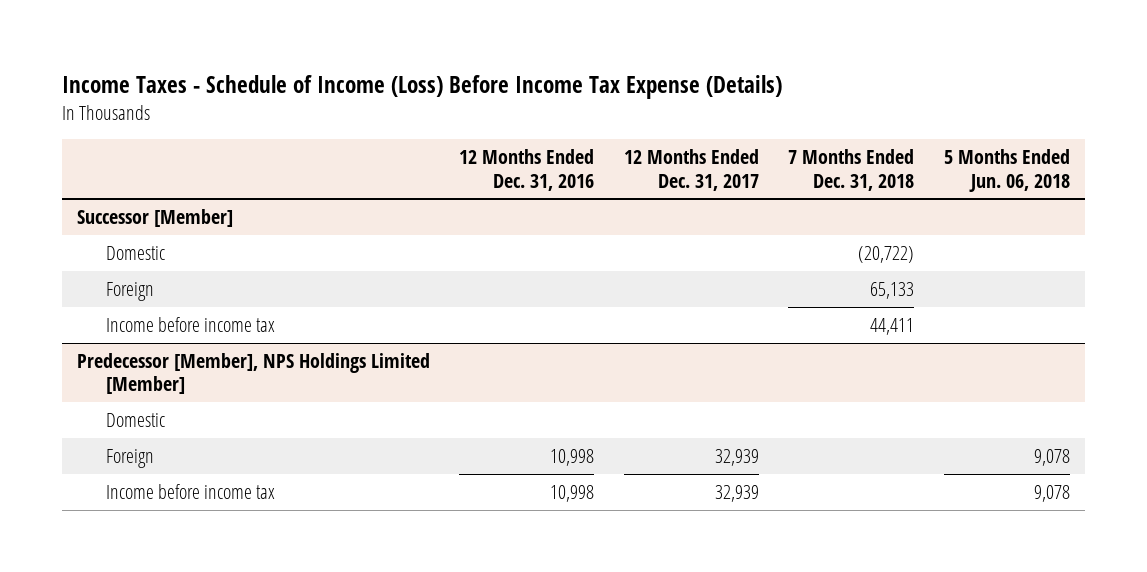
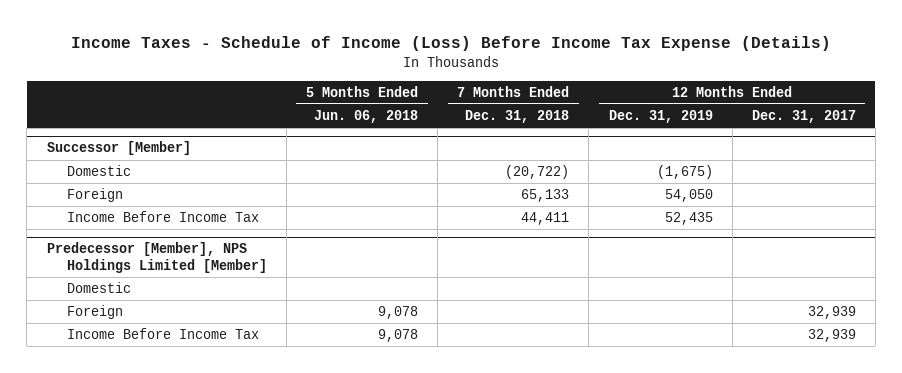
[459,149,595,191] 12 Months Ended Dec. 31, 2016 -> none
none -> [608,110,713,124] Dec. 31, 2019
[105,316,275,332] Income before income tax -> [66,211,259,223] Income Before Income Tax
[105,483,275,499] Income before income tax -> [66,328,259,340] Income Before Income Tax

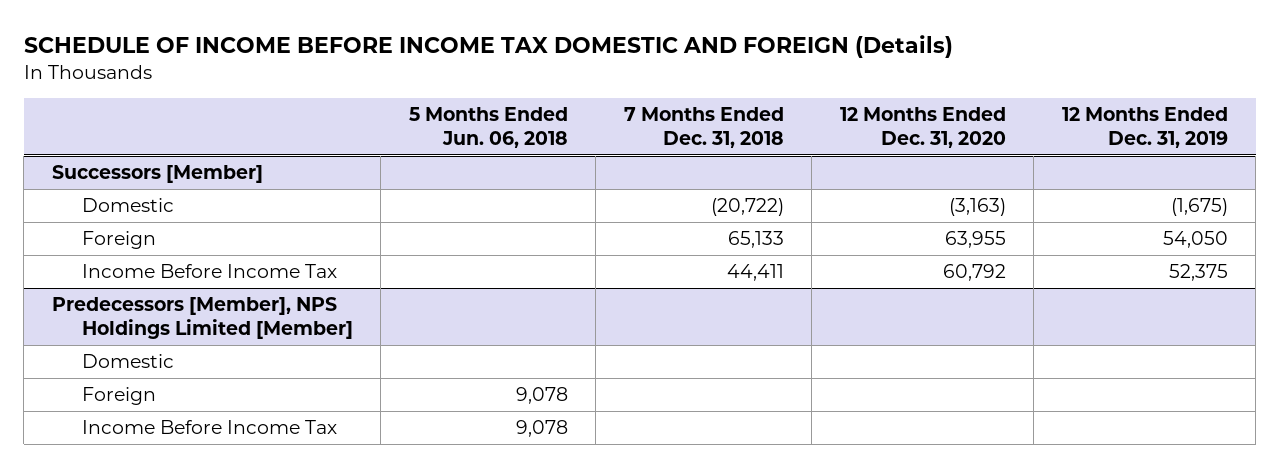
[71,36,832,52] Income Taxes - Schedule of Income (Loss) Before Income Tax Expense (Details) -> [23,35,953,59] SCHEDULE OF INCOME BEFORE INCOME TAX DOMESTIC AND FOREIGN (Details)
[751,110,856,124] Dec. 31, 2017 -> none
none -> [839,106,1006,148] 12 Months Ended Dec. 31, 2020
[46,141,191,156] Successor [Member] -> [51,165,263,184] Successors [Member]
[664,212,713,226] 52,435 -> [1168,264,1228,282] 52,375
[46,242,267,273] Predecessor [Member], NPS Holdings Limited [Member] -> [51,297,353,340] Predecessors [Member], NPS Holdings Limited [Member]

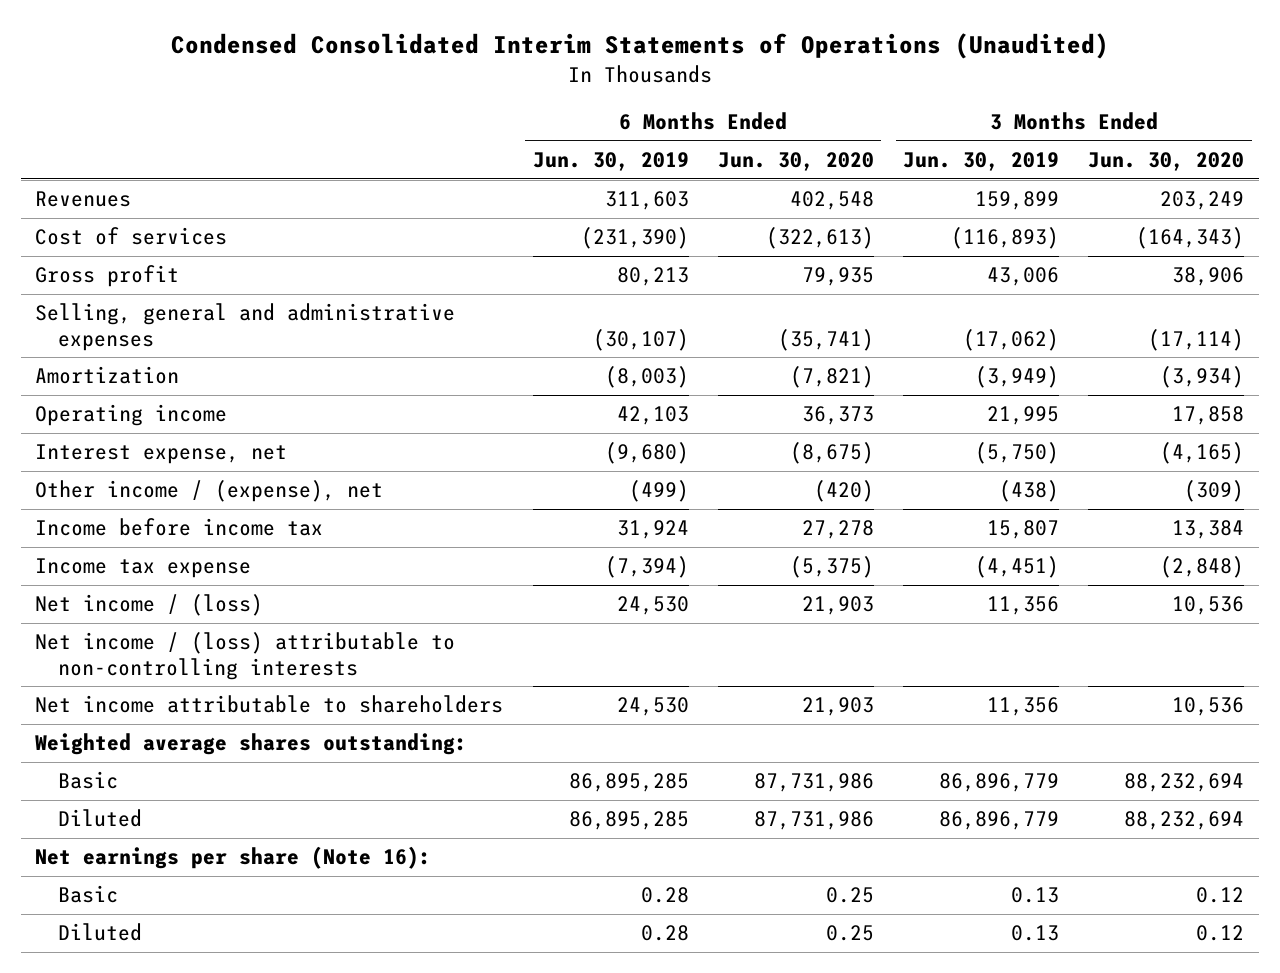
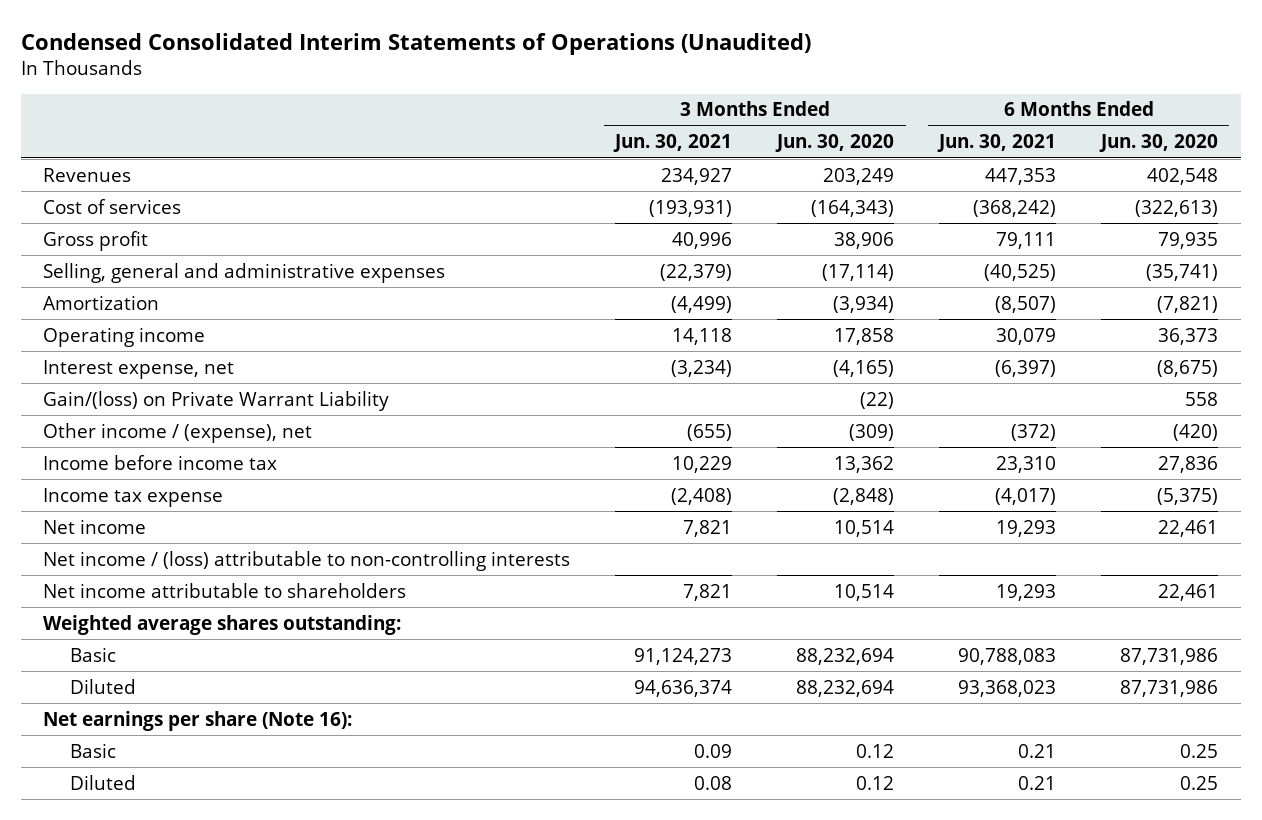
[532,152,689,172] Jun. 30, 2019 -> none
[903,152,1060,172] Jun. 30, 2019 -> none
none -> [613,134,733,153] Jun. 30, 2021
none -> [937,134,1057,153] Jun. 30, 2021
none -> [43,390,390,411] Gain/(loss) on Private Warrant Liability
[801,520,874,540] 27,278 -> [1158,455,1219,473] 27,836
[1172,520,1245,540] 13,384 -> [834,455,895,473] 13,362
[35,594,264,617] Net income / (loss) -> [43,518,147,534] Net income
[801,596,874,616] 21,903 -> [1158,519,1219,537] 22,461
[1172,596,1245,616] 10,536 -> [834,519,895,537] 10,514
[801,697,874,717] 21,903 -> [1158,583,1219,601] 22,461
[1172,697,1245,717] 10,536 -> [834,583,895,601] 10,514

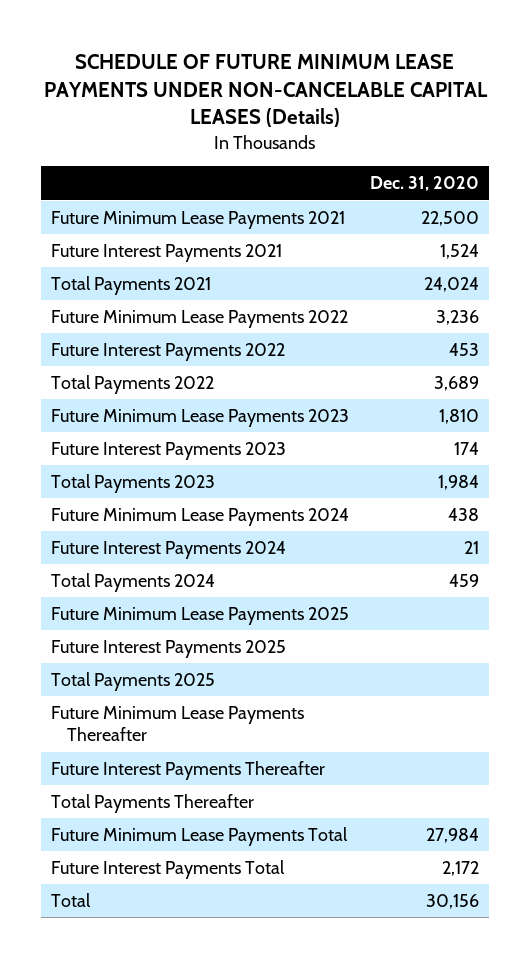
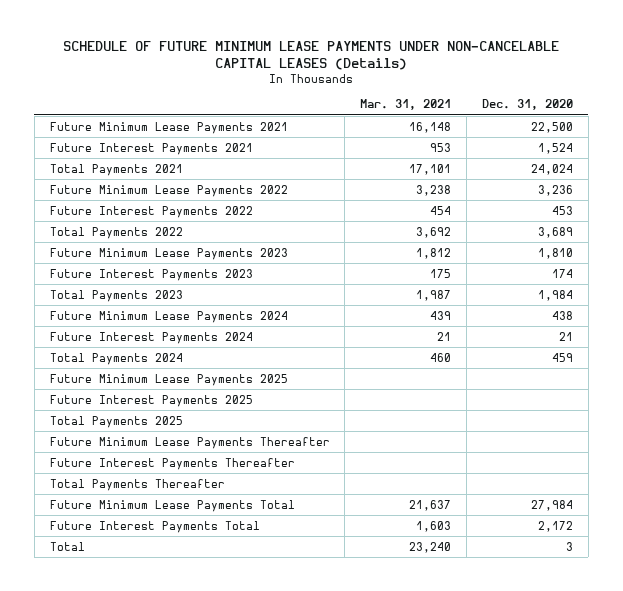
none -> [360,99,452,111] Mar. 31, 2021
[425,893,479,909] 30,156 -> [566,541,574,551] 3

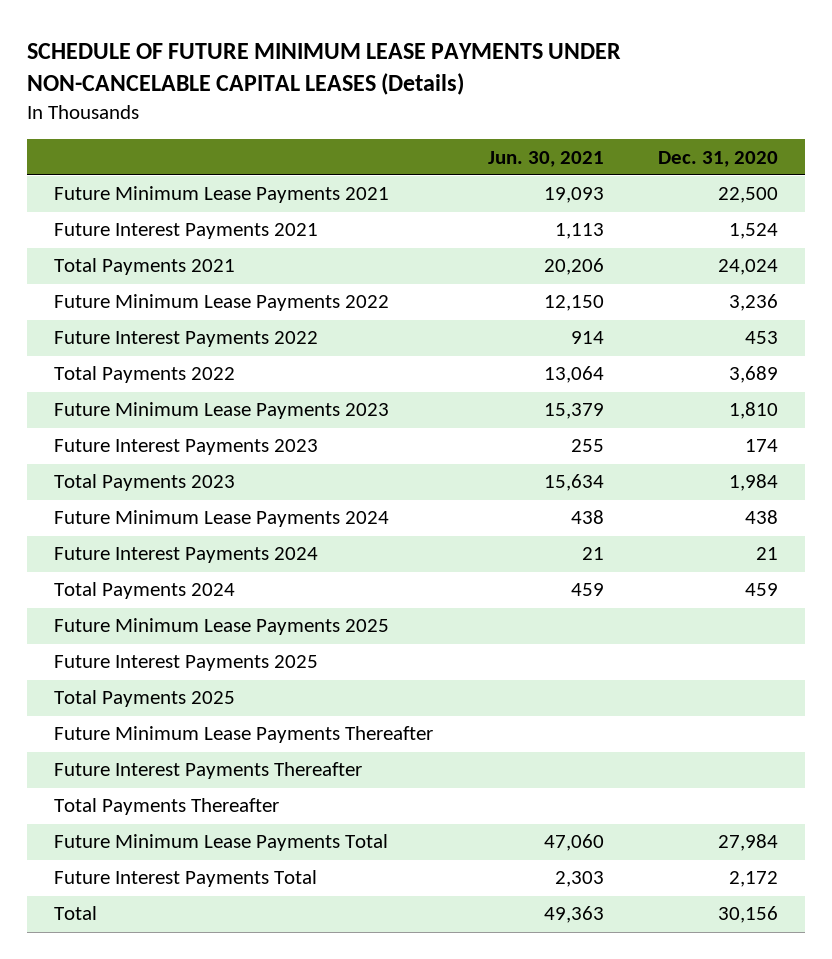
[360,99,452,111] Mar. 31, 2021 -> none
none -> [487,150,604,167] Jun. 30, 2021
[566,541,574,551] 3 -> [717,906,778,924] 30,156

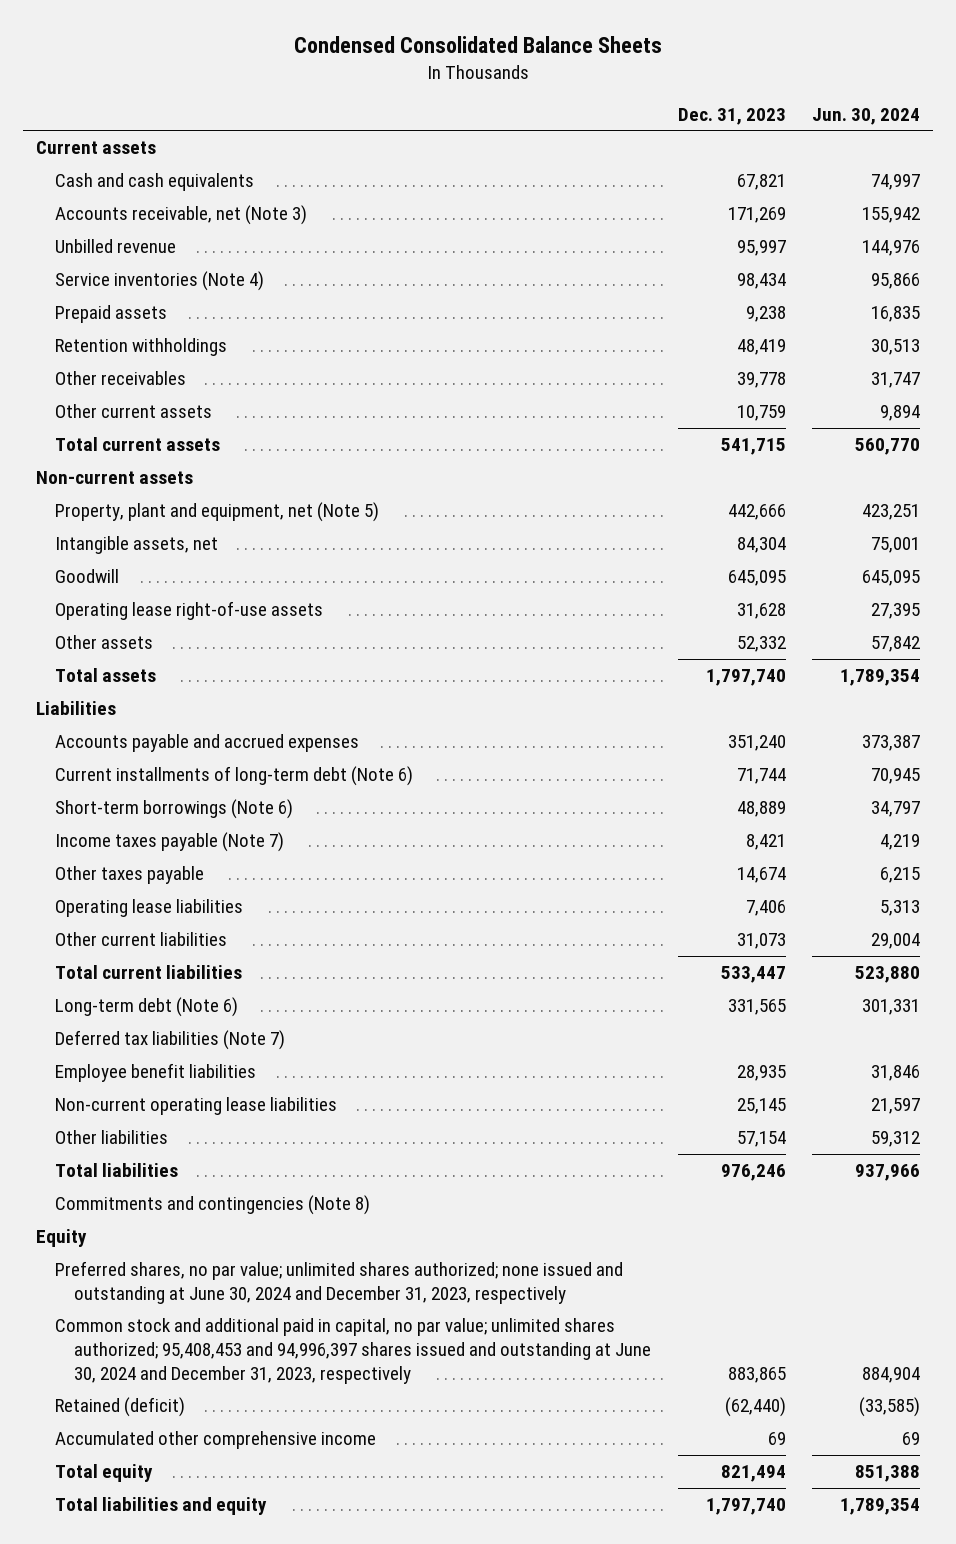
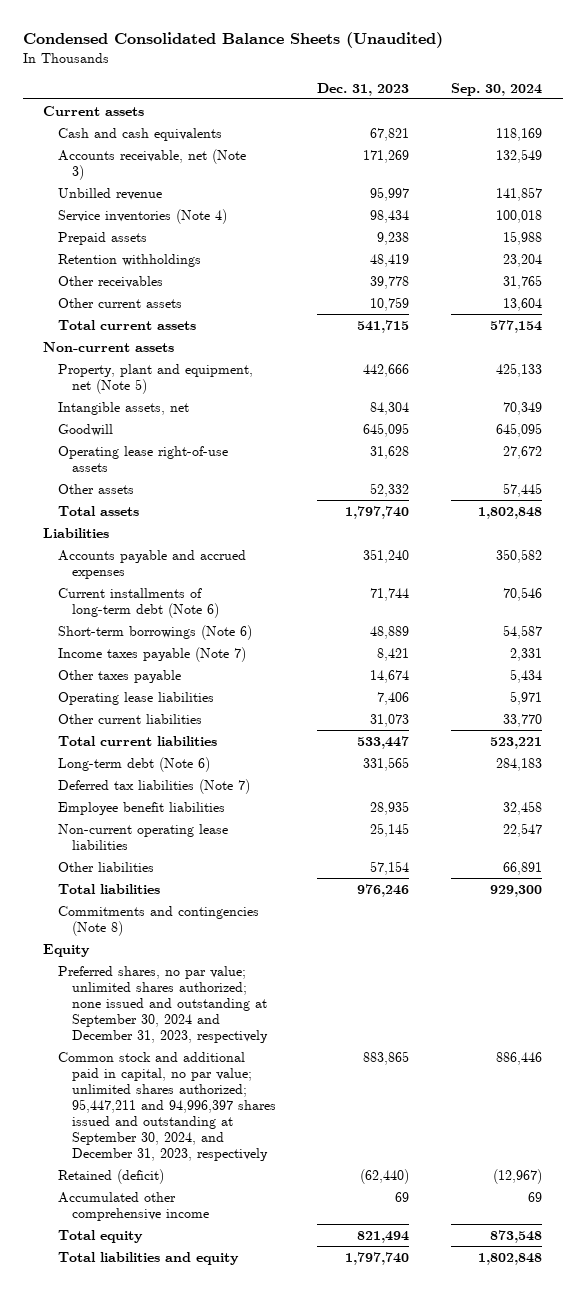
[294,35,663,53] Condensed Consolidated Balance Sheets -> [22,32,443,49] Condensed Consolidated Balance Sheets (Unaudited)
[811,107,920,125] Jun. 30, 2024 -> none
none -> [450,82,542,96] Sep. 30, 2024
[55,1261,624,1304] Preferred shares, no par value; unlimited shares authorized; none issued and outstanding at June 30, 2024 and December 31, 2023, respectively -> [57,965,268,1043] Preferred shares, no par value; unlimited shares authorized; none issued and outstanding at September 30, 2024 and December 31, 2023, respectively
[55,1318,652,1384] Common stock and additional paid in capital, no par value; unlimited shares authorized; 95,408,453 and 94,996,397 shares issued and outstanding at June 30, 2024 and December 31, 2023, respectively -> [57,1051,276,1161] Common stock and additional paid in capital, no par value; unlimited shares authorized; 95,447,211 and 94,996,397 shares issued and outstanding at September 30, 2024, and December 31, 2023, respectively

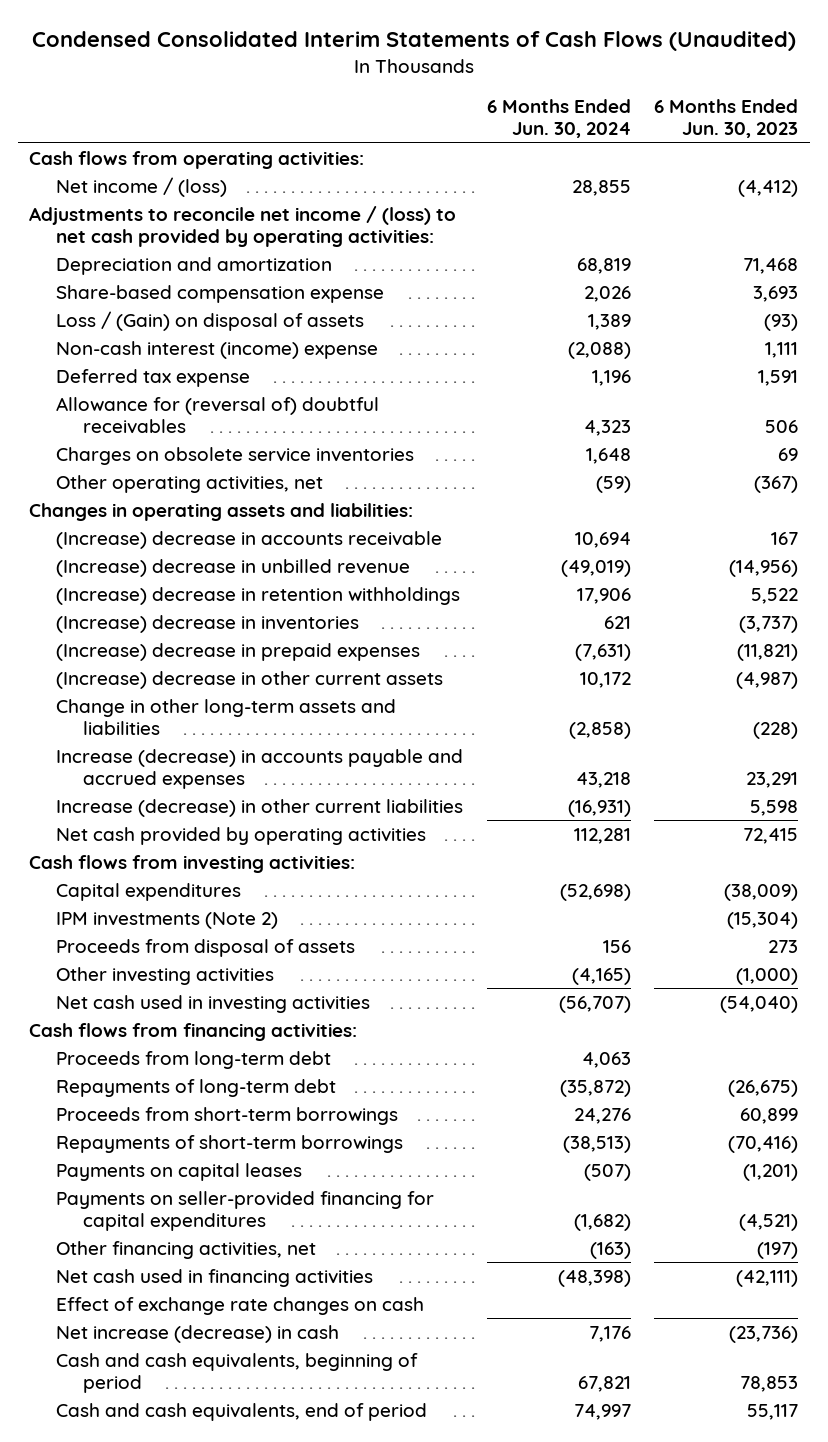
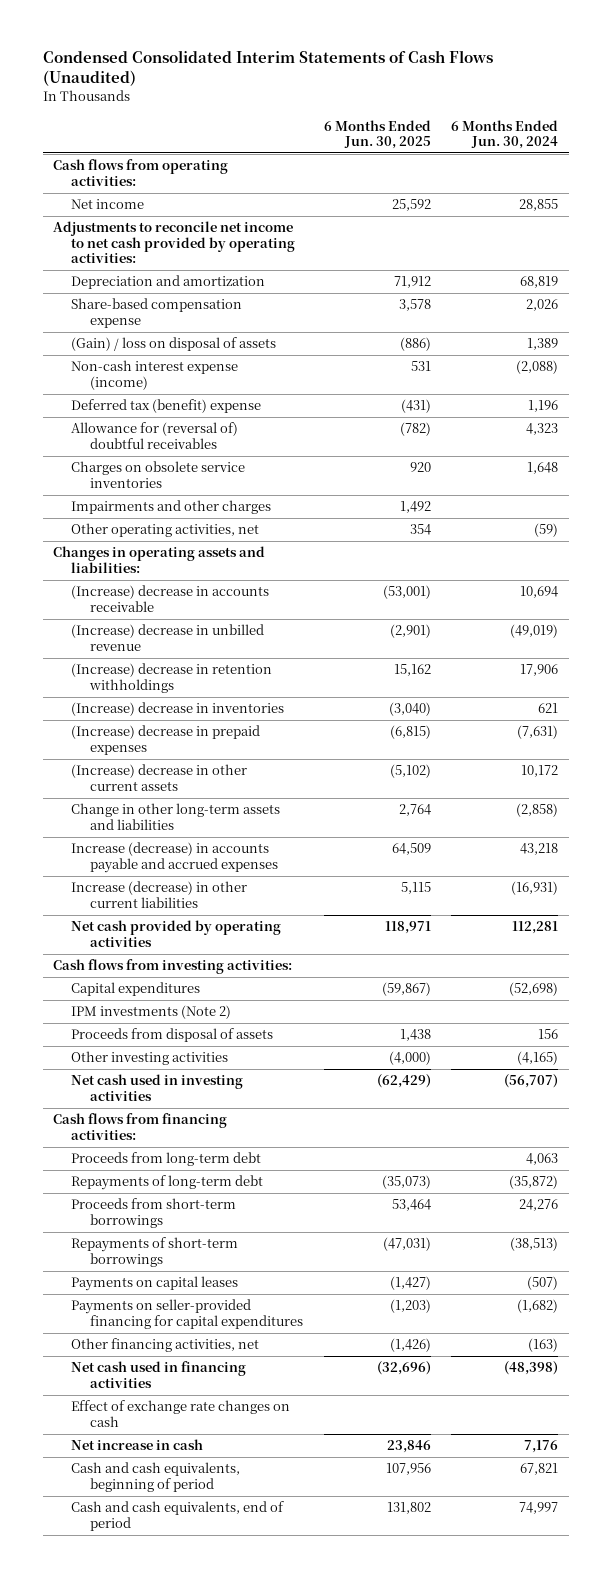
[654,99,799,139] 6 Months Ended Jun. 30, 2023 -> none
none -> [323,119,431,150] 6 Months Ended Jun. 30, 2025
[56,176,228,197] Net income / (loss) -> [71,199,145,210] Net income
[29,205,457,247] Adjustments to reconcile net income / (loss) to net cash provided by operating activities: -> [53,221,296,264] Adjustments to reconcile net income to net cash provided by operating activities:
[56,310,365,331] Loss / (Gain) on disposal of assets -> [71,337,277,352] (Gain) / loss on disposal of assets
[56,340,379,359] Non-cash interest (income) expense -> [71,360,239,390] Non-cash interest expense (income)
[56,368,251,387] Deferred tax expense -> [71,399,262,414] Deferred tax (benefit) expense
none -> [71,500,272,515] Impairments and other charges
[56,1324,340,1343] Net increase (decrease) in cash -> [71,1439,204,1451] Net increase in cash

